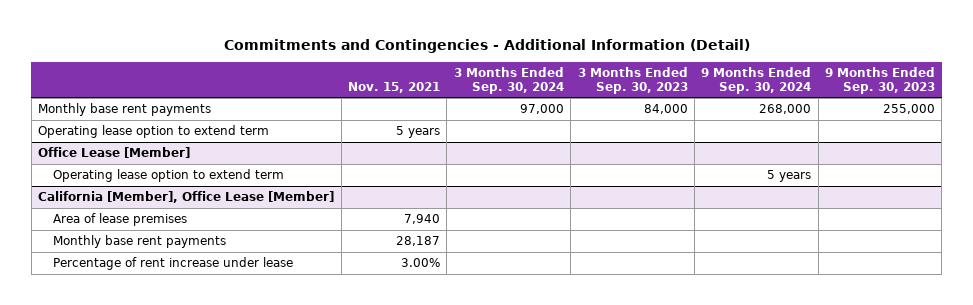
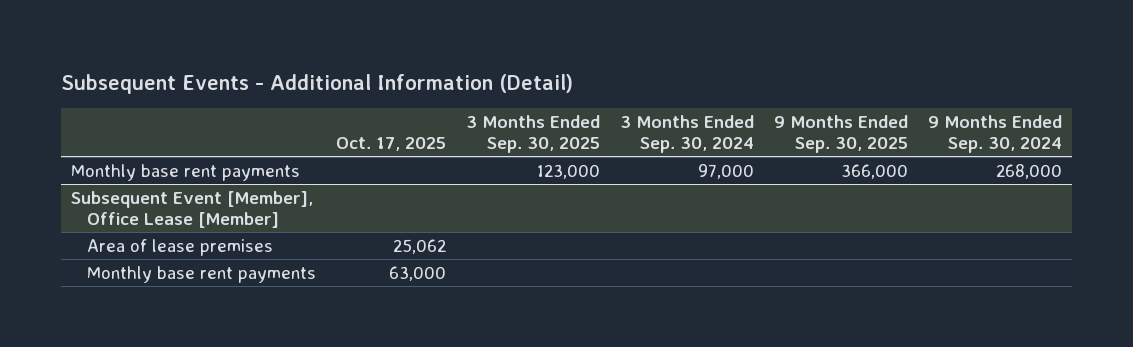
[223,39,750,54] Commitments and Contingencies - Additional Information (Detail) -> [60,73,573,94] Subsequent Events - Additional Information (Detail)
[348,82,441,94] Nov. 15, 2021 -> none
[577,67,688,95] 3 Months Ended Sep. 30, 2023 -> none
[825,67,936,95] 9 Months Ended Sep. 30, 2023 -> none
none -> [336,137,447,152] Oct. 17, 2025
none -> [466,114,601,154] 3 Months Ended Sep. 30, 2025
none -> [774,114,909,154] 9 Months Ended Sep. 30, 2025
[38,125,270,139] Operating lease option to extend term -> none
[53,169,285,183] Operating lease option to extend term -> none
[38,191,335,204] California [Member], Office Lease [Member] -> none
[53,213,188,227] Area of lease premises -> none
[53,235,227,249] Monthly base rent payments -> none
[53,257,294,271] Percentage of rent increase under lease -> none
[38,147,191,159] Office Lease [Member] -> [70,190,313,229] Subsequent Event [Member], Office Lease [Member]
none -> [87,238,274,256] Area of lease premises
none -> [87,265,317,283] Monthly base rent payments

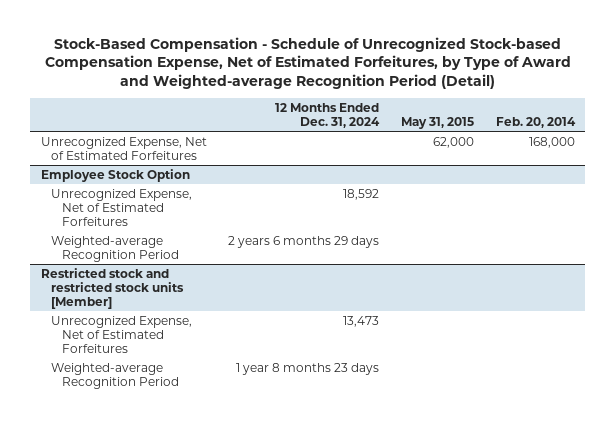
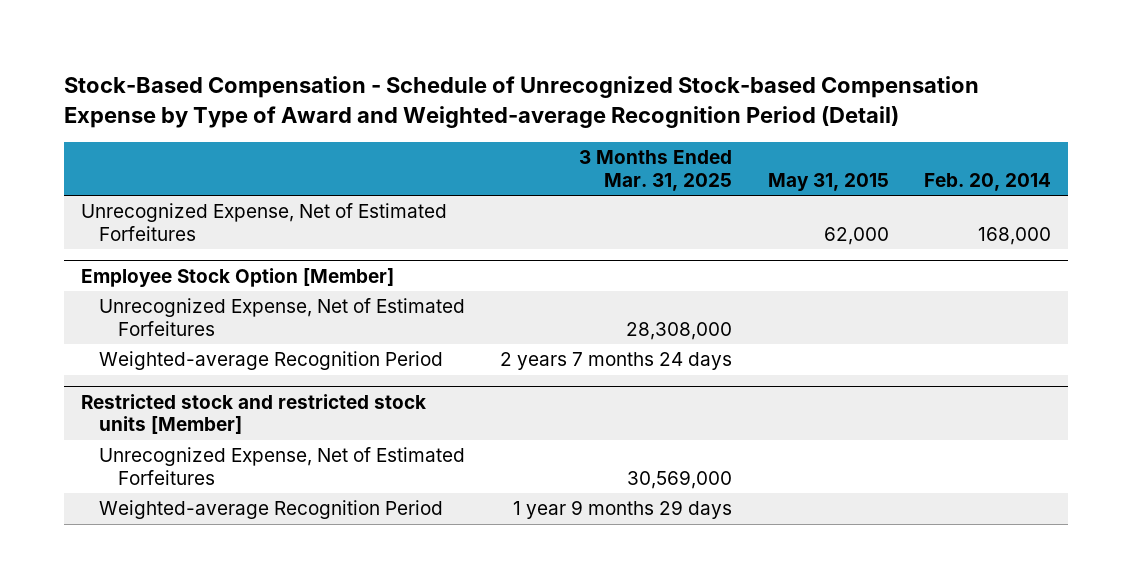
[44,36,571,90] Stock-Based Compensation - Schedule of Unrecognized Stock-based Compensation Expense, Net of Estimated Forfeitures, by Type of Award and Weighted-average Recognition Period (Detail) -> [63,76,979,128] Stock-Based Compensation - Schedule of Unrecognized Stock-based Compensation Expense by Type of Award and Weighted-average Recognition Period (Detail)
[275,102,381,128] 12 Months Ended Dec. 31, 2024 -> none
none -> [579,150,733,191] 3 Months Ended Mar. 31, 2025
[40,168,190,182] Employee Stock Option -> [81,267,395,287] Employee Stock Option [Member]

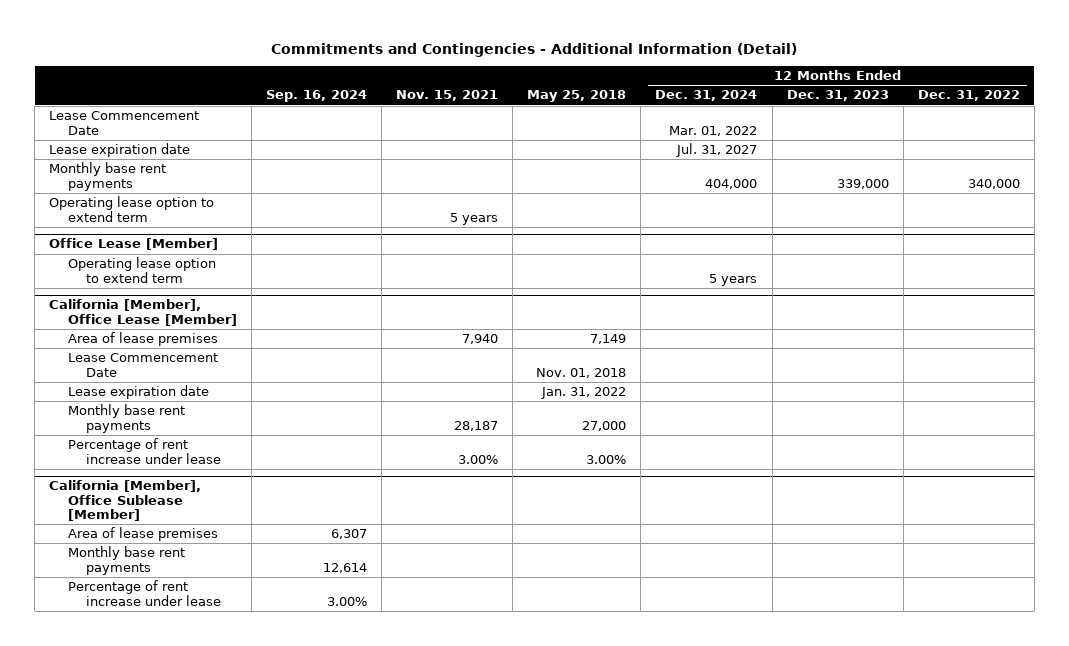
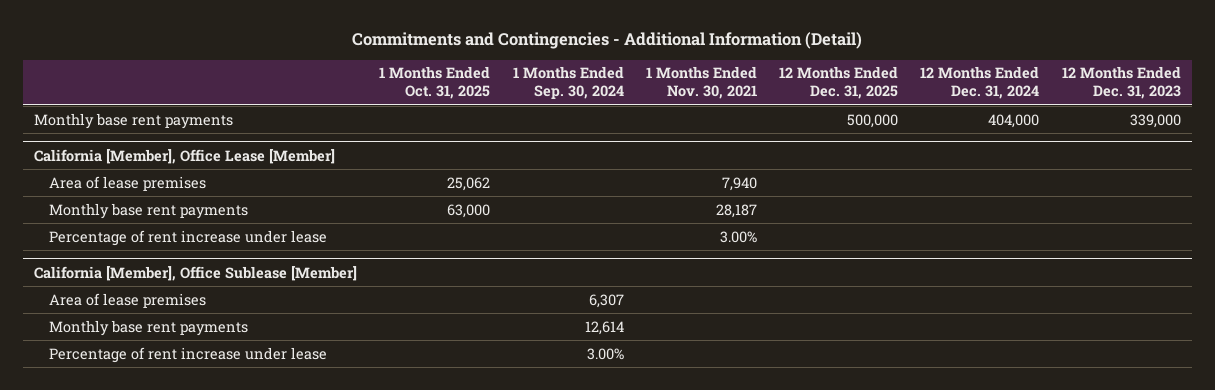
[265,90,367,103] Sep. 16, 2024 -> none
[396,90,499,102] Nov. 15, 2021 -> none
[527,90,627,103] May 25, 2018 -> none
[917,90,1020,102] Dec. 31, 2022 -> none
none -> [379,66,491,100] 1 Months Ended Oct. 31, 2025
none -> [512,66,624,100] 1 Months Ended Sep. 30, 2024
none -> [645,66,757,100] 1 Months Ended Nov. 30, 2021
none -> [779,66,899,100] 12 Months Ended Dec. 31, 2025
[49,111,200,135] Lease Commencement Date -> none
[49,143,191,158] Lease expiration date -> none
[49,196,215,222] Operating lease option to extend term -> none
[49,238,219,251] Office Lease [Member] -> none
[67,257,216,283] Operating lease option to extend term -> none
[67,353,218,377] Lease Commencement Date -> none
[67,385,209,400] Lease expiration date -> none

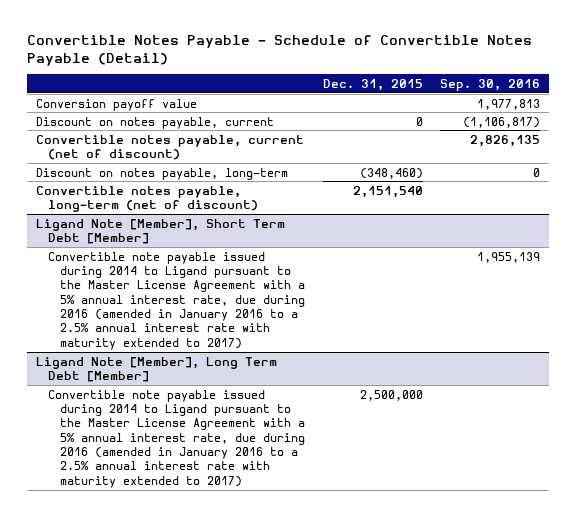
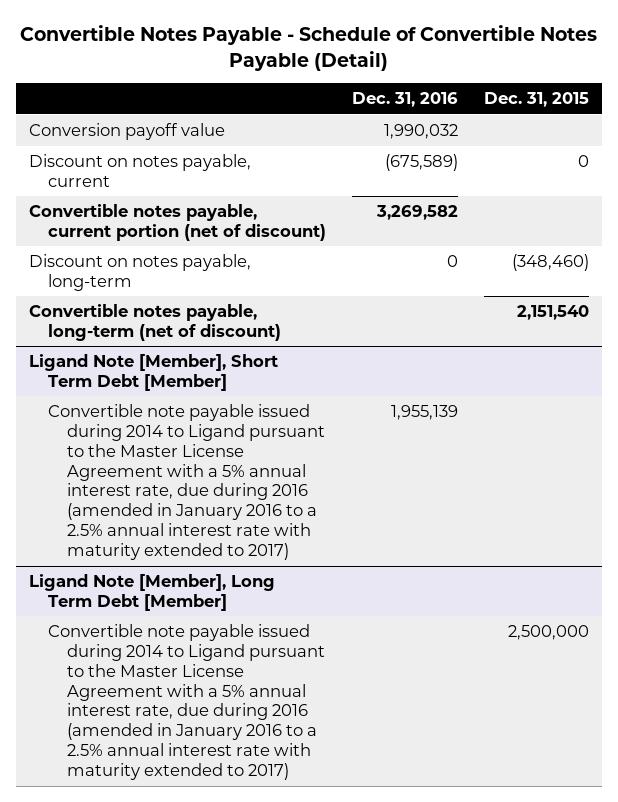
[440,78,541,91] Sep. 30, 2016 -> none
none -> [352,92,459,108] Dec. 31, 2016
[35,134,304,160] Convertible notes payable, current (net of discount) -> [28,204,327,241] Convertible notes payable, current portion (net of discount)

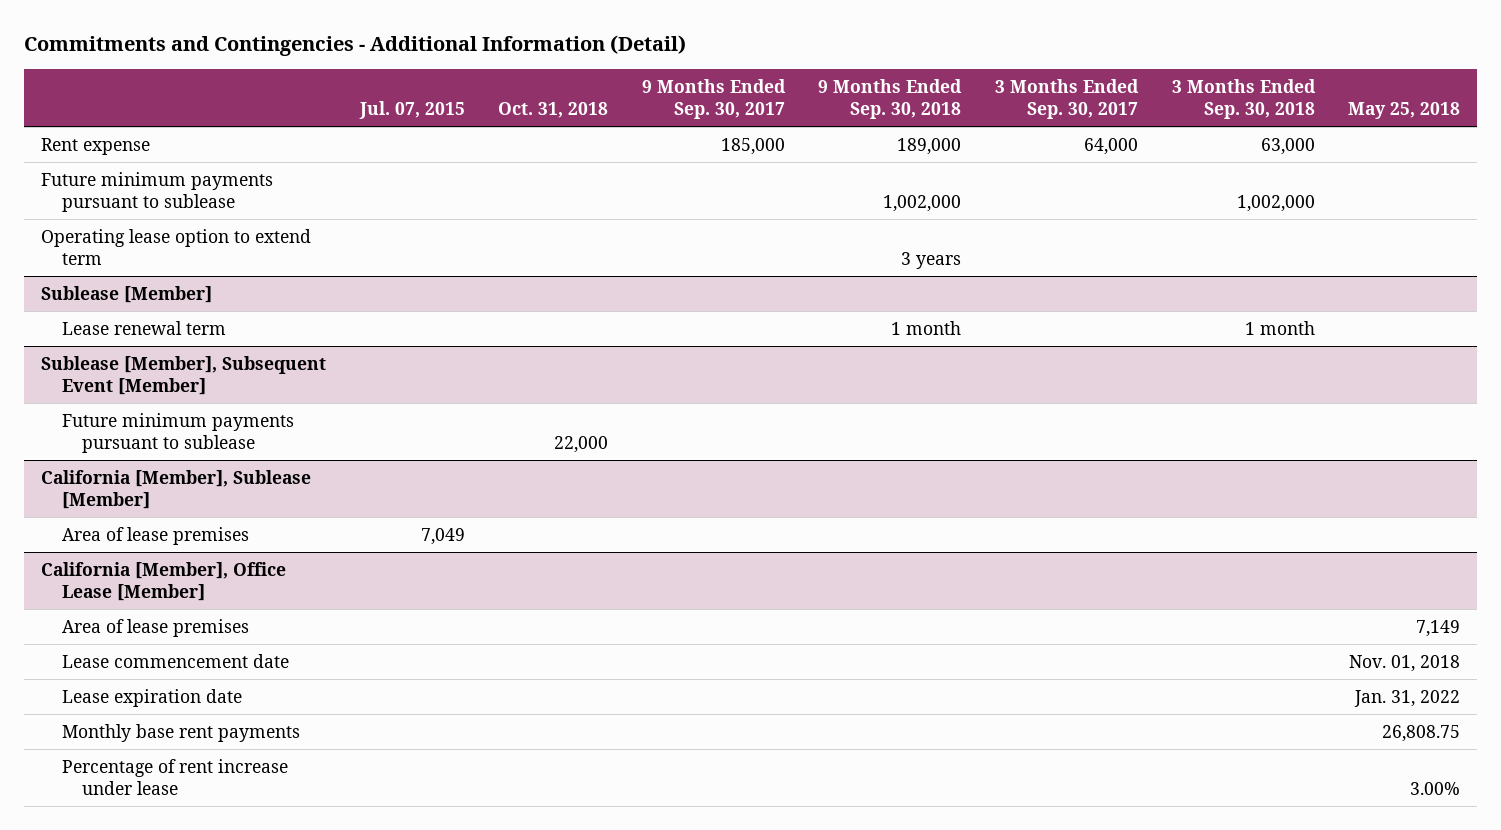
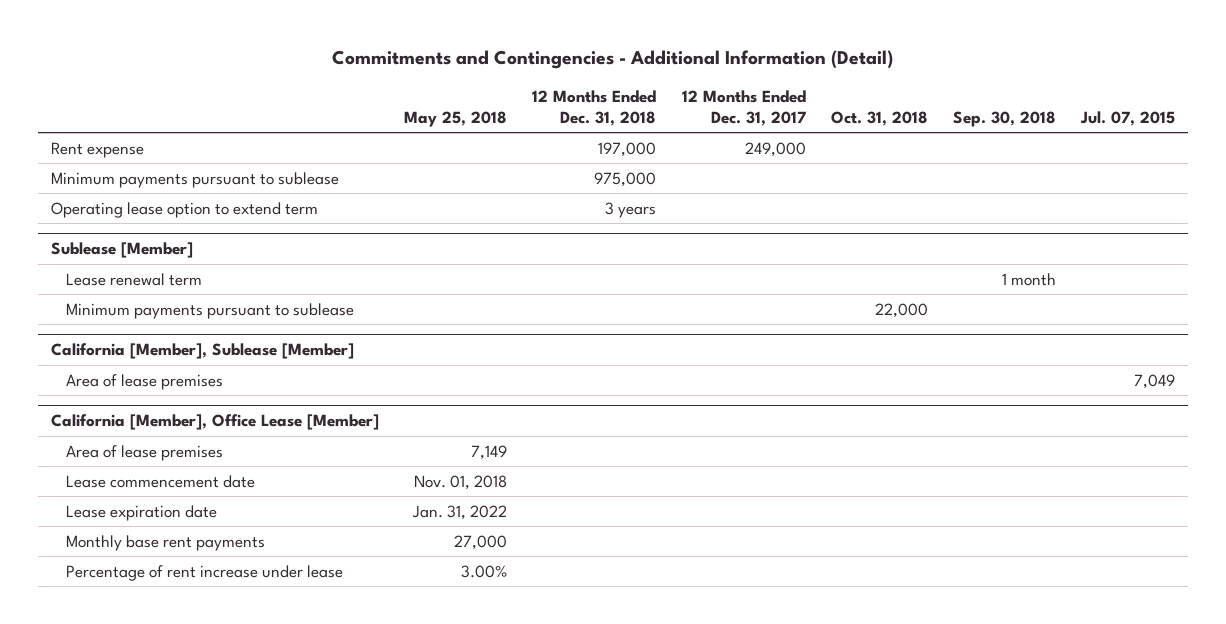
[641,78,786,120] 9 Months Ended Sep. 30, 2017 -> none
[818,78,963,120] 9 Months Ended Sep. 30, 2018 -> none
[994,78,1139,120] 3 Months Ended Sep. 30, 2017 -> none
[1171,78,1316,120] 3 Months Ended Sep. 30, 2018 -> none
none -> [532,89,657,126] 12 Months Ended Dec. 31, 2018
none -> [681,89,806,126] 12 Months Ended Dec. 31, 2017
none -> [952,110,1056,127] Sep. 30, 2018
[41,171,274,213] Future minimum payments pursuant to sublease -> [50,171,339,188] Minimum payments pursuant to sublease
[41,355,327,396] Sublease [Member], Subsequent Event [Member] -> none
[61,412,294,454] Future minimum payments pursuant to sublease -> none
none -> [65,302,354,319] Minimum payments pursuant to sublease
[1382,724,1461,742] 26,808.75 -> [454,534,508,550] 27,000

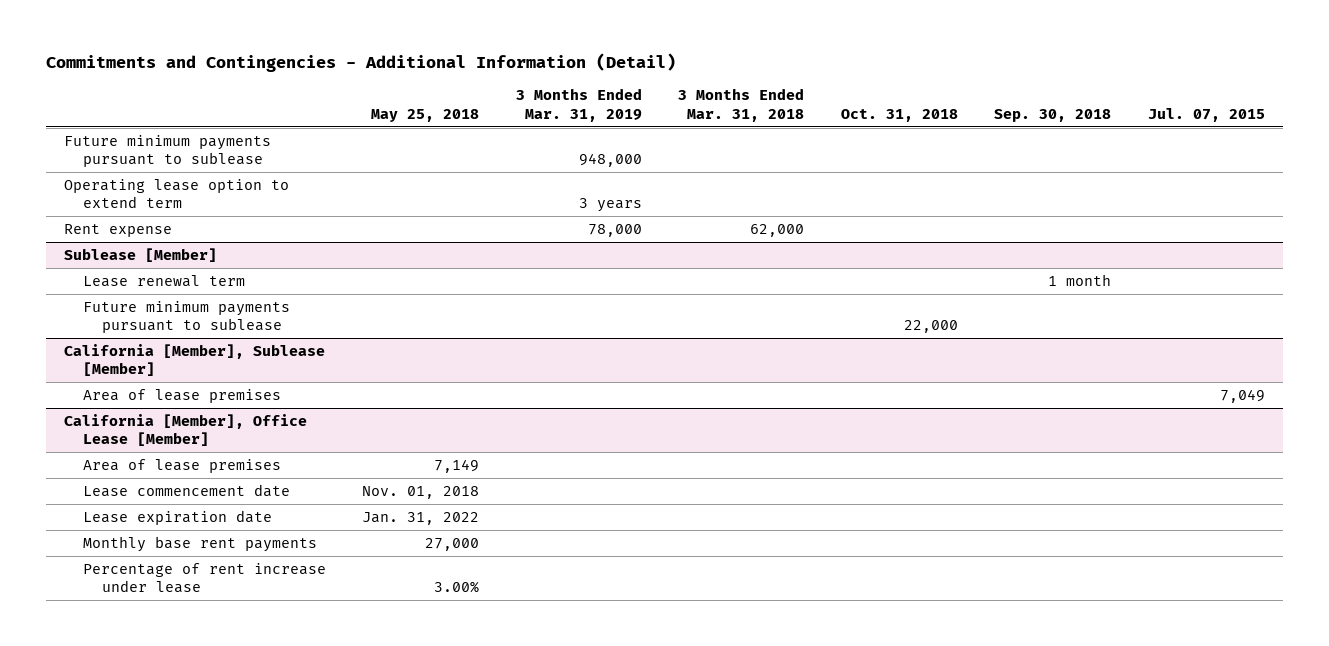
[532,89,657,126] 12 Months Ended Dec. 31, 2018 -> none
[681,89,806,126] 12 Months Ended Dec. 31, 2017 -> none
none -> [515,88,642,122] 3 Months Ended Mar. 31, 2019
none -> [678,88,805,122] 3 Months Ended Mar. 31, 2018
[50,171,339,188] Minimum payments pursuant to sublease -> [64,135,272,168] Future minimum payments pursuant to sublease
[50,141,144,158] Rent expense -> [64,224,173,238] Rent expense
[65,302,354,319] Minimum payments pursuant to sublease -> [82,301,290,334] Future minimum payments pursuant to sublease

